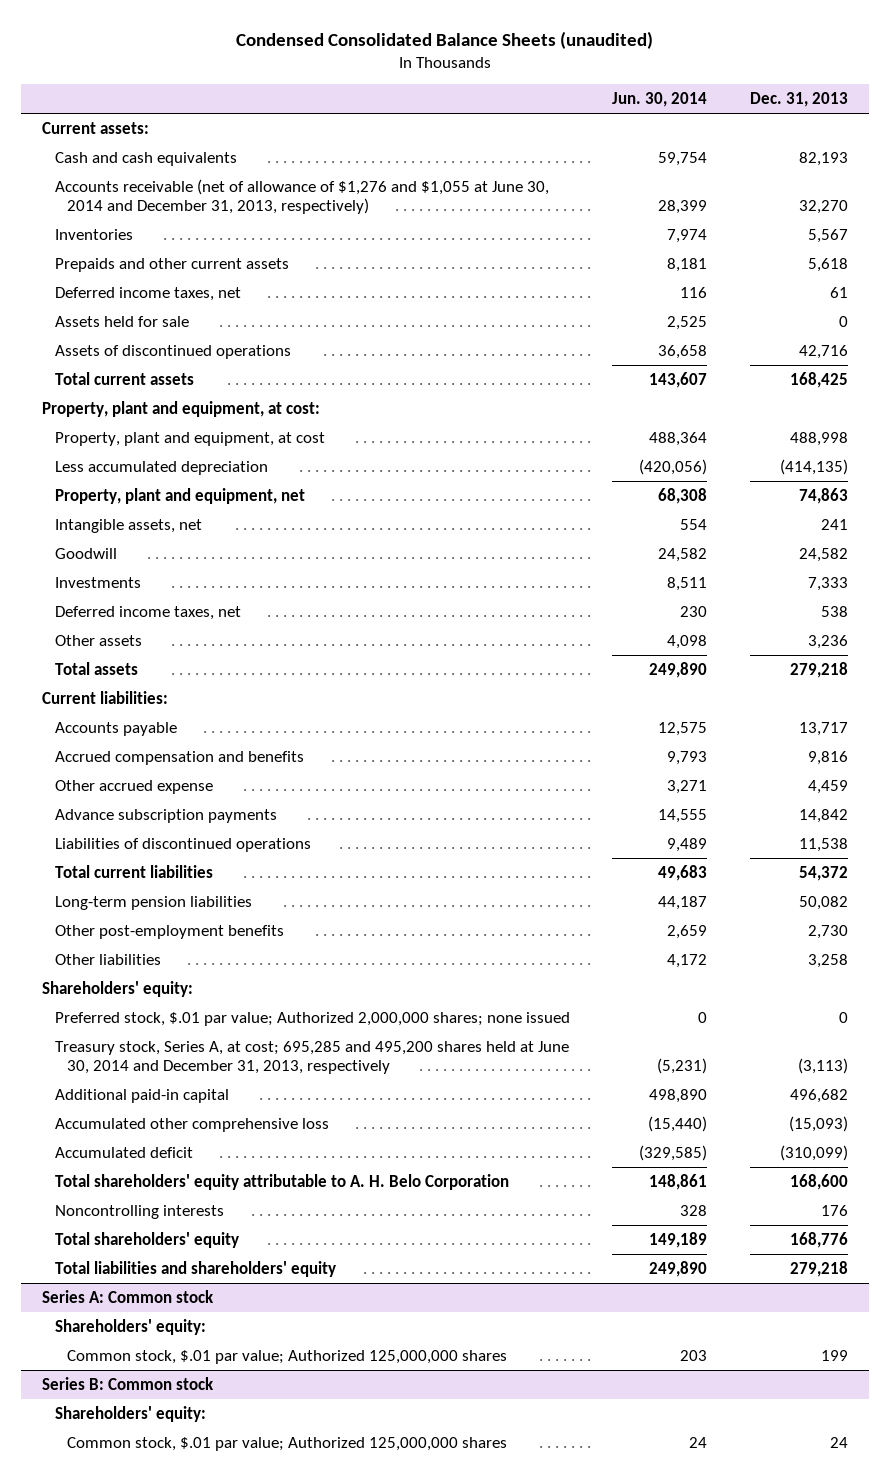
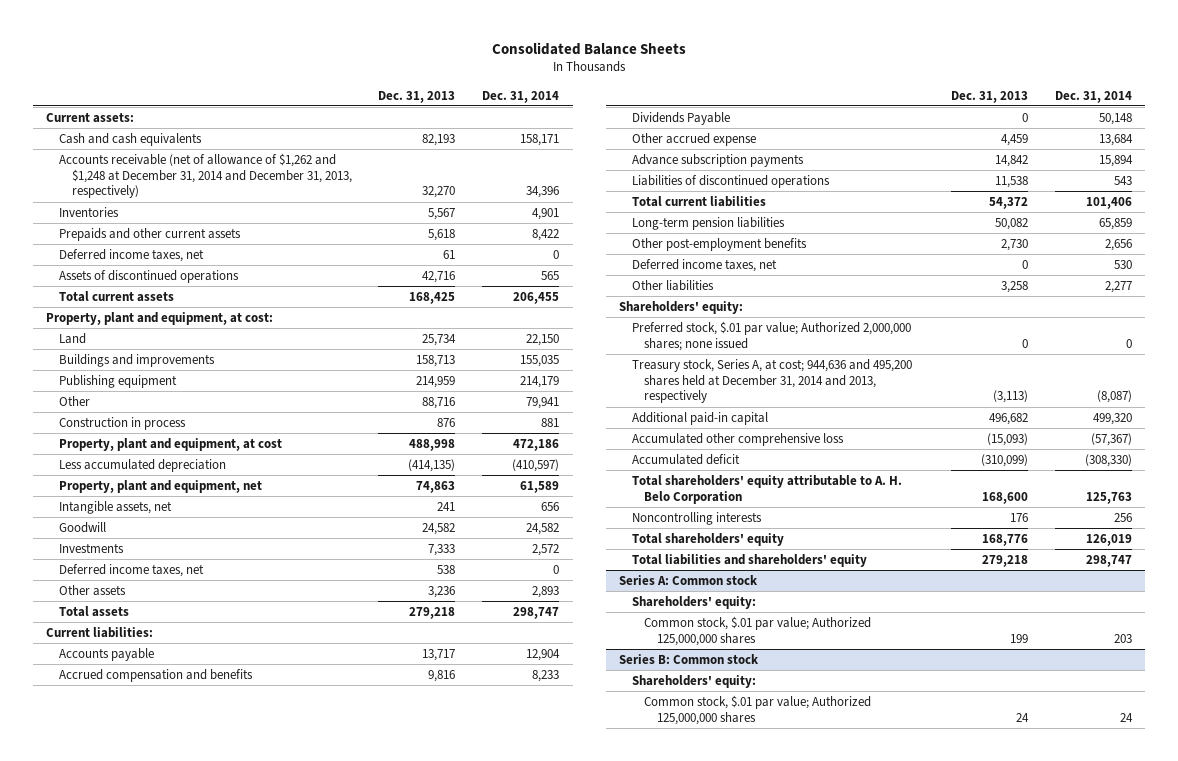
[236,31,654,50] Condensed Consolidated Balance Sheets (unaudited) -> [492,41,687,55] Consolidated Balance Sheets
[612,92,708,108] Jun. 30, 2014 -> none
none -> [482,90,560,103] Dec. 31, 2014
[54,178,549,215] Accounts receivable (net of allowance of $1,276 and $1,055 at June 30, 2014 and December 31, 2013, respectively) -> [59,152,352,199] Accounts receivable (net of allowance of $1,262 and $1,248 at December 31, 2014 and December 31, 2013, respectively)
[54,315,189,327] Assets held for sale -> none
none -> [59,332,87,344] Land
none -> [59,353,216,367] Buildings and improvements
none -> [59,374,178,388] Publishing equipment
none -> [59,395,91,406] Other
none -> [59,416,187,430] Construction in process
none -> [631,111,730,125] Dividends Payable
none -> [631,258,777,272] Deferred income taxes, net
[54,1040,569,1075] Treasury stock, Series A, at cost; 695,285 and 495,200 shares held at June 30, 2014 and December 31, 2013, respectively -> [631,358,912,404] Treasury stock, Series A, at cost; 944,636 and 495,200 shares held at December 31, 2014 and 2013, respectively

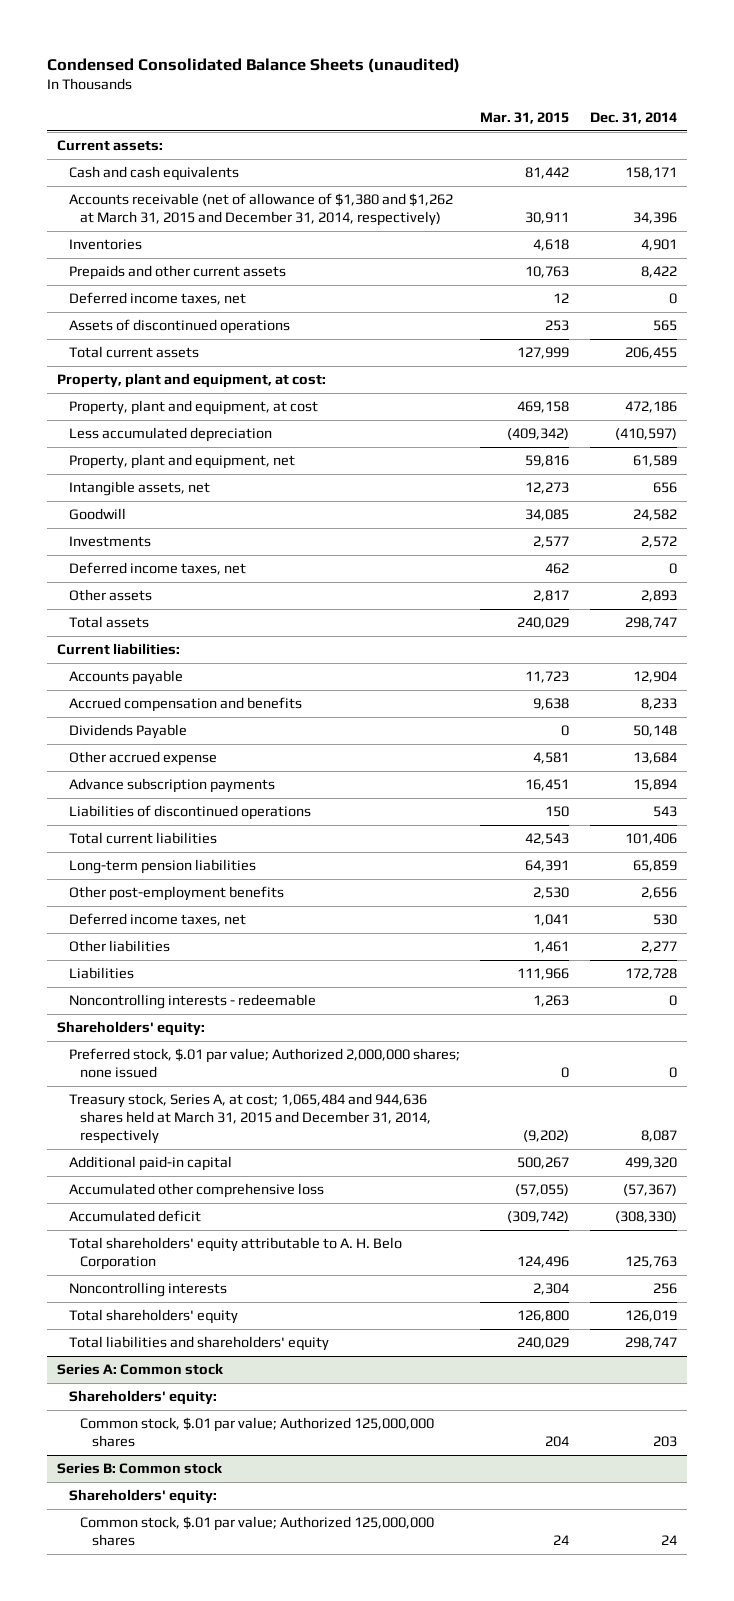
[492,41,687,55] Consolidated Balance Sheets -> [47,57,461,73] Condensed Consolidated Balance Sheets (unaudited)
[378,90,456,103] Dec. 31, 2013 -> none
none -> [480,111,570,124] Mar. 31, 2015
[59,152,352,199] Accounts receivable (net of allowance of $1,262 and $1,248 at December 31, 2014 and December 31, 2013, respectively) -> [68,193,453,227] Accounts receivable (net of allowance of $1,380 and $1,262 at March 31, 2015 and December 31, 2014, respectively)
[59,332,87,344] Land -> none
[59,353,216,367] Buildings and improvements -> none
[59,374,178,388] Publishing equipment -> none
[59,395,91,406] Other -> none
[59,416,187,430] Construction in process -> none
none -> [68,967,134,980] Liabilities
none -> [68,994,316,1010] Noncontrolling interests - redeemable
[631,358,912,404] Treasury stock, Series A, at cost; 944,636 and 495,200 shares held at December 31, 2014 and 2013, respectively -> [68,1093,432,1144] Treasury stock, Series A, at cost; 1,065,484 and 944,636 shares held at March 31, 2015 and December 31, 2014, respectively
[1096,390,1132,404] (8,087) -> [640,1129,677,1142] 8,087

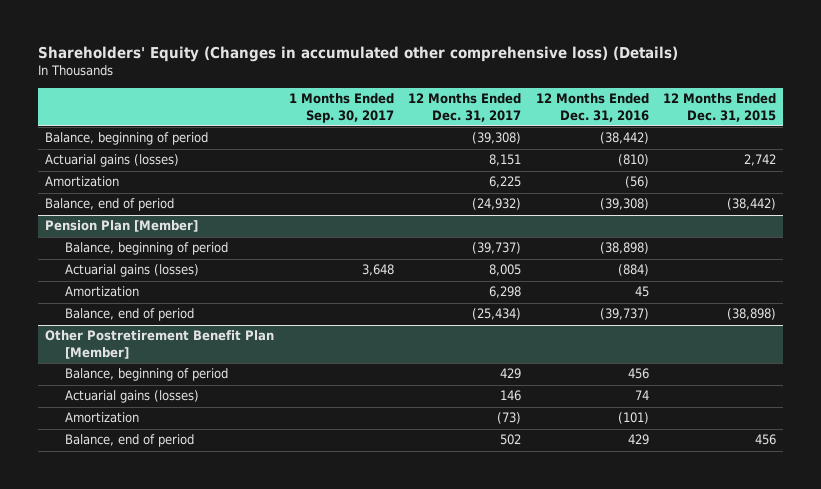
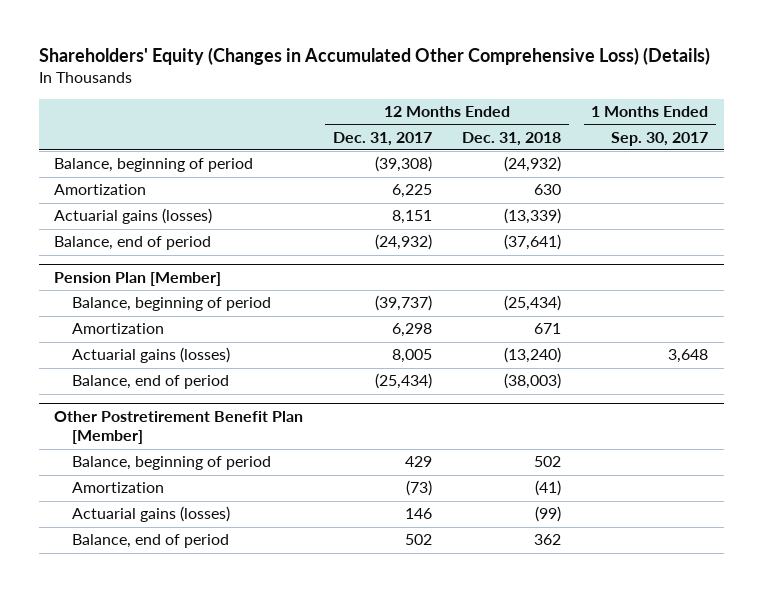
[38,45,679,62] Shareholders' Equity (Changes in accumulated other comprehensive loss) (Details) -> [38,47,710,66] Shareholders' Equity (Changes in Accumulated Other Comprehensive Loss) (Details)
[535,93,649,122] 12 Months Ended Dec. 31, 2016 -> none
[662,93,776,122] 12 Months Ended Dec. 31, 2015 -> none
none -> [462,131,562,146] Dec. 31, 2018
[45,154,180,168] Actuarial gains (losses) -> [53,208,212,225] Actuarial gains (losses)
[64,264,199,278] Actuarial gains (losses) -> [72,347,231,364] Actuarial gains (losses)
[64,390,199,404] Actuarial gains (losses) -> [72,506,231,523] Actuarial gains (losses)

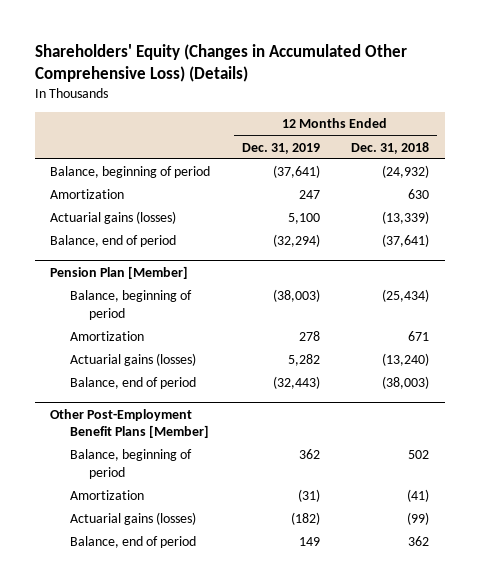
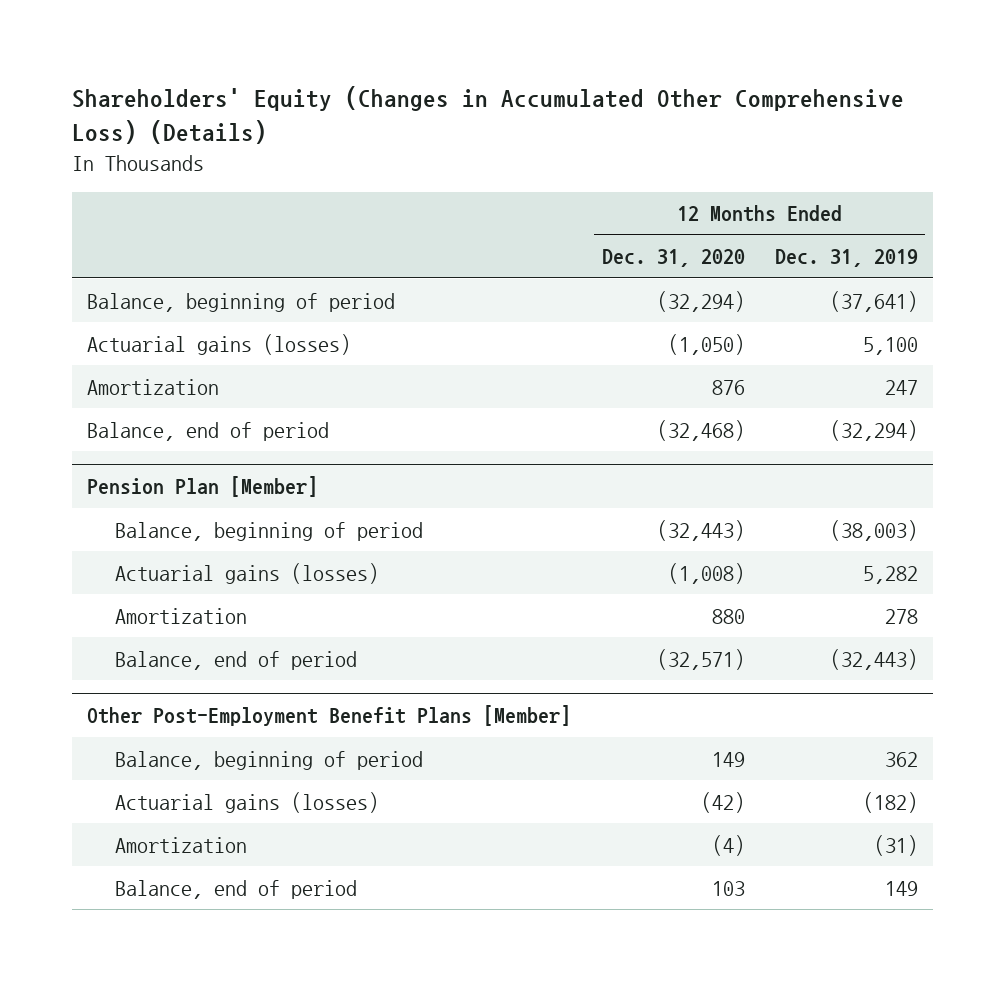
[351,141,430,154] Dec. 31, 2018 -> none
none -> [601,249,745,268] Dec. 31, 2020
[50,189,125,200] Amortization -> [87,378,220,395] Amortization
[69,331,144,342] Amortization -> [114,607,247,624] Amortization
[69,490,144,501] Amortization -> [114,836,247,853] Amortization

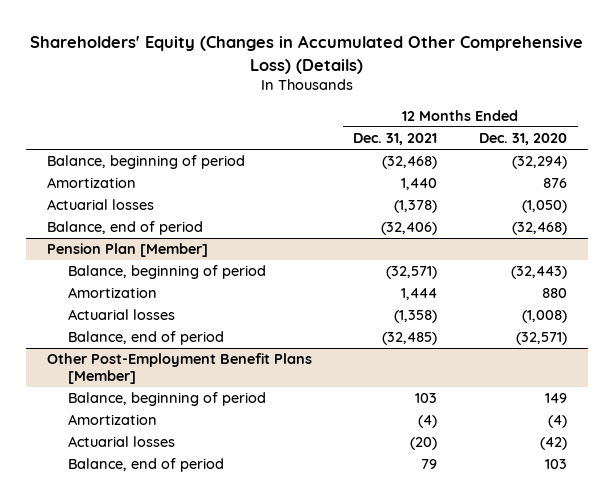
[774,249,918,268] Dec. 31, 2019 -> none
none -> [353,133,438,146] Dec. 31, 2021
[87,333,352,355] Actuarial gains (losses) -> none
none -> [46,199,154,211] Actuarial losses
[114,562,379,584] Actuarial gains (losses) -> none
none -> [67,309,175,321] Actuarial losses
[114,791,379,813] Actuarial gains (losses) -> none
none -> [67,436,175,448] Actuarial losses

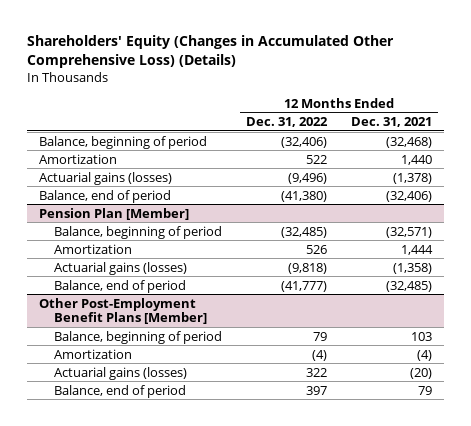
[479,133,568,146] Dec. 31, 2020 -> none
none -> [245,116,328,127] Dec. 31, 2022
[46,199,154,211] Actuarial losses -> [39,171,173,185] Actuarial gains (losses)
[67,309,175,321] Actuarial losses -> [53,261,187,275] Actuarial gains (losses)
[67,436,175,448] Actuarial losses -> [53,366,187,380] Actuarial gains (losses)

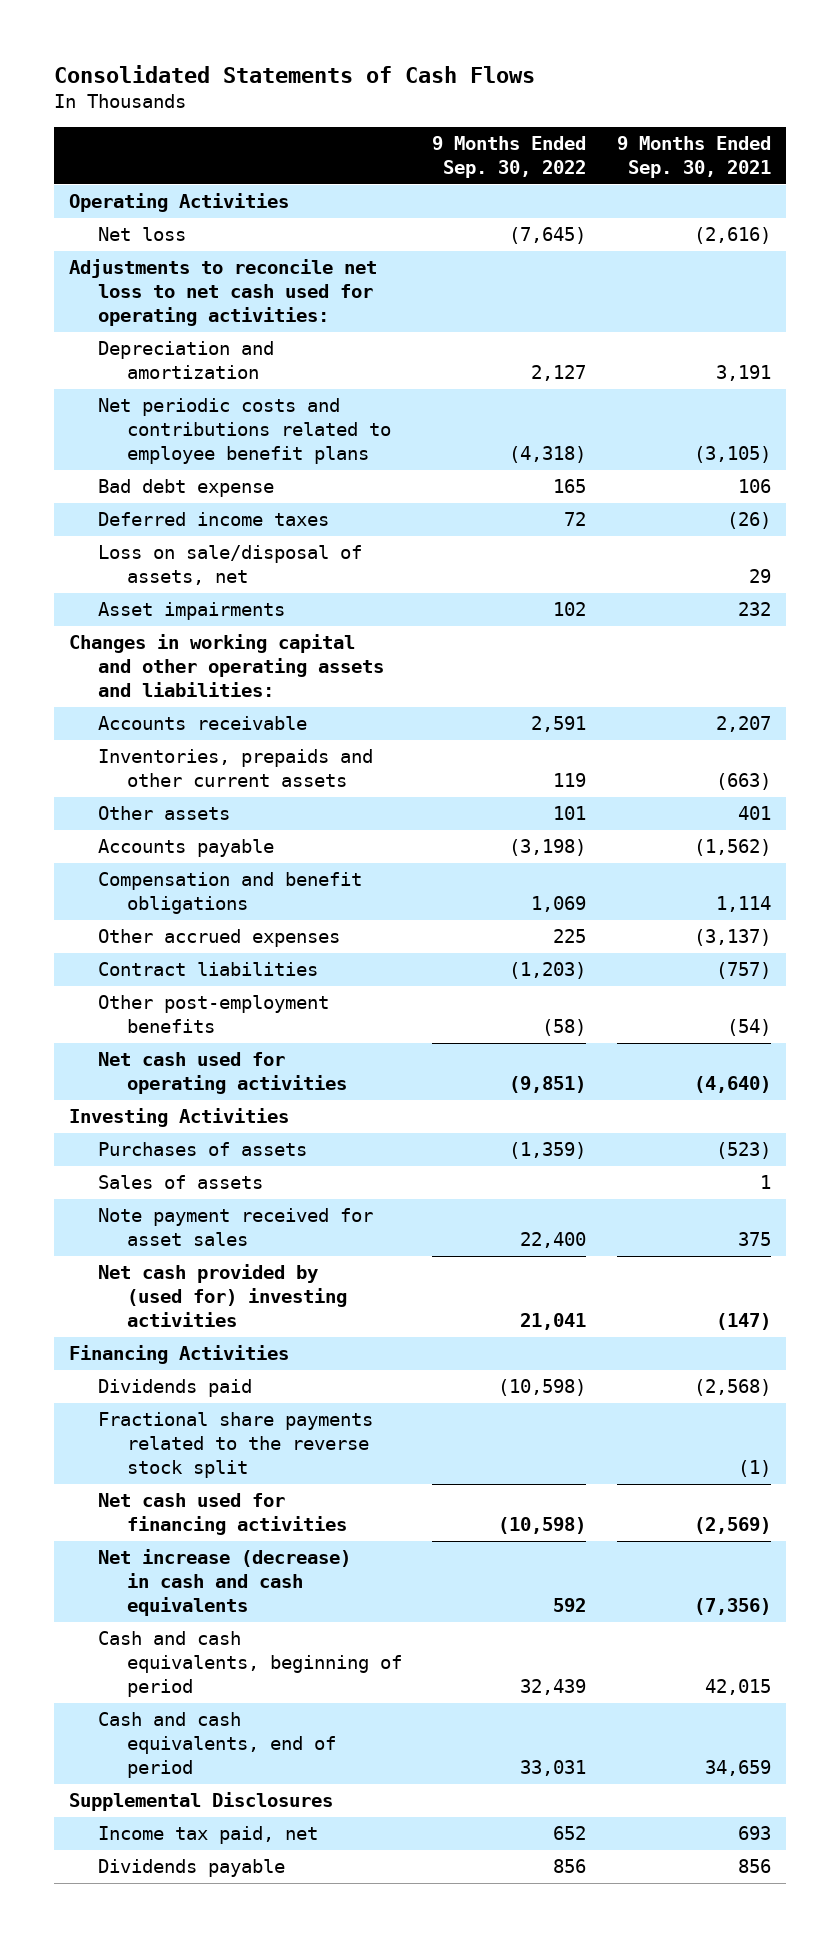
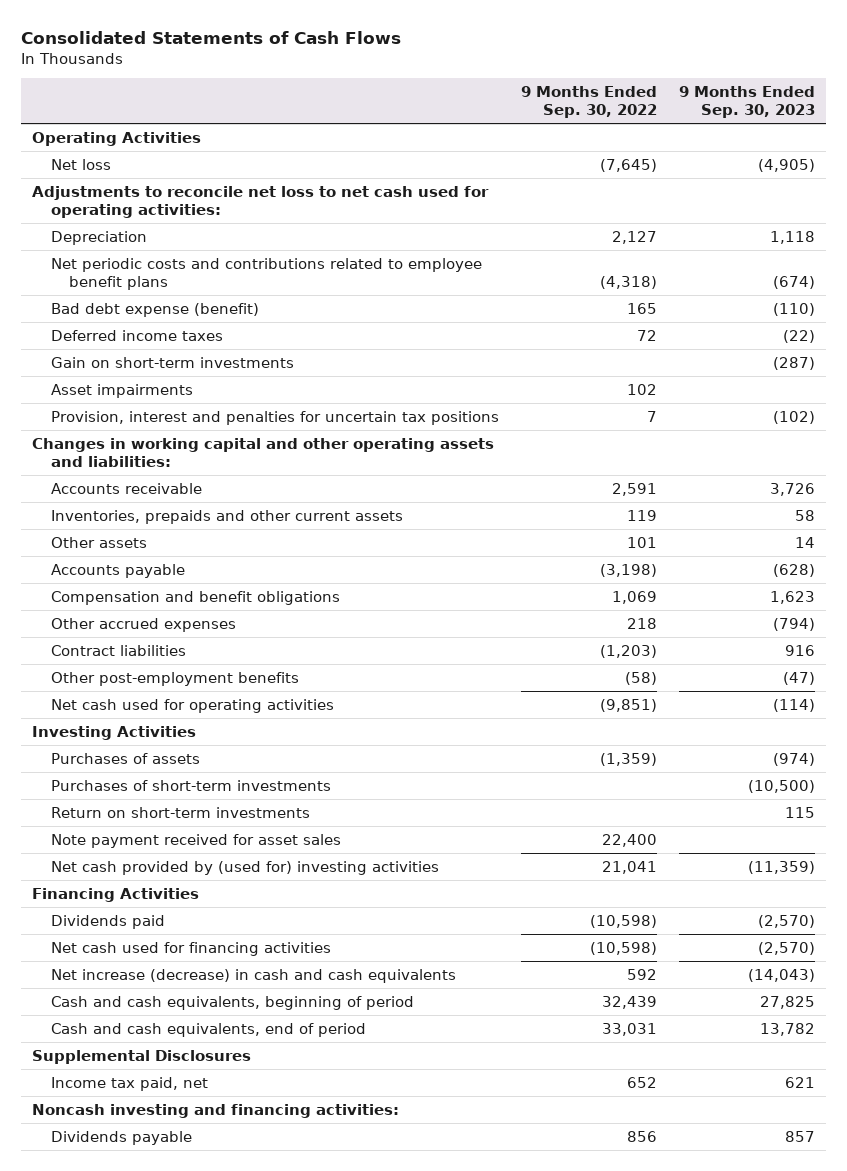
[616,136,771,178] 9 Months Ended Sep. 30, 2021 -> none
none -> [678,85,815,119] 9 Months Ended Sep. 30, 2023
[97,341,274,380] Depreciation and amortization -> [50,230,147,245] Depreciation
[97,479,274,498] Bad debt expense -> [50,302,259,317] Bad debt expense (benefit)
[97,545,362,586] Loss on sale/disposal of assets, net -> none
none -> [50,356,294,368] Gain on short-term investments
none -> [50,410,499,425] Provision, interest and penalties for uncertain tax positions
[553,929,587,944] 225 -> [626,617,657,629] 218
[97,1175,263,1190] Sales of assets -> none
none -> [50,779,331,791] Purchases of short-term investments
none -> [50,806,310,818] Return on short-term investments
[97,1412,373,1478] Fractional share payments related to the reverse stock split -> none
none -> [32,1103,400,1118] Noncash investing and financing activities:

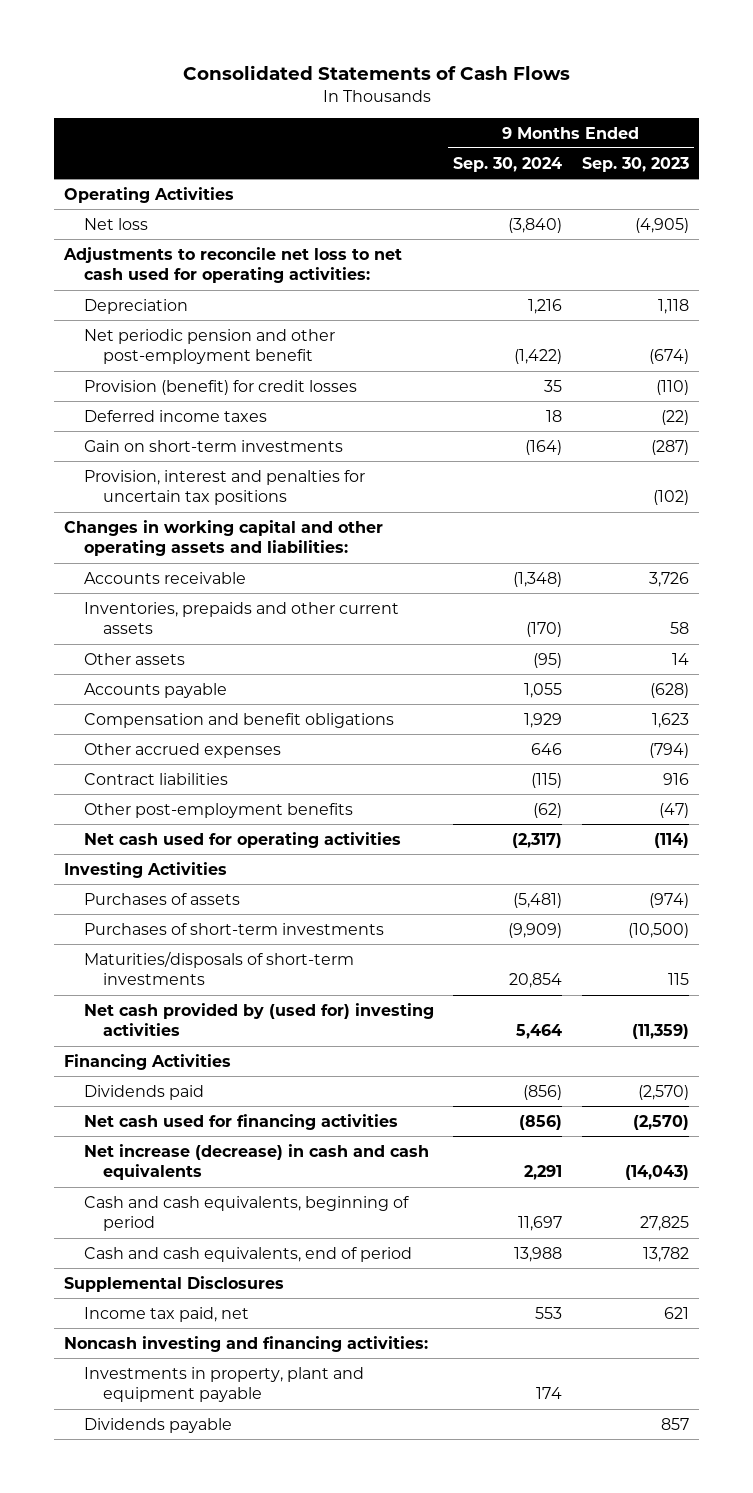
[520,85,657,119] 9 Months Ended Sep. 30, 2022 -> none
none -> [453,156,563,172] Sep. 30, 2024
[50,257,482,291] Net periodic costs and contributions related to employee benefit plans -> [83,328,335,365] Net periodic pension and other post-employment benefit
[50,302,259,317] Bad debt expense (benefit) -> [83,379,357,395] Provision (benefit) for credit losses
[50,383,193,398] Asset impairments -> none
[50,833,341,848] Note payment received for asset sales -> none
[50,806,310,818] Return on short-term investments -> [83,950,354,986] Maturities/disposals of short-term investments
none -> [83,1366,364,1403] Investments in property, plant and equipment payable

